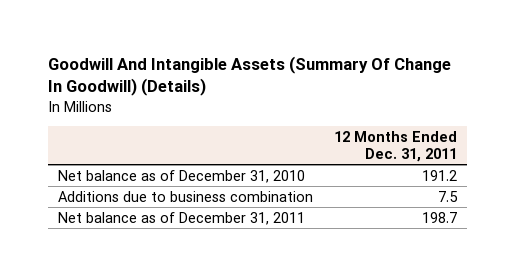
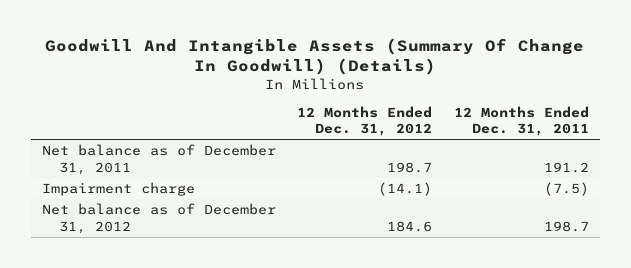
none -> [297,105,433,137] 12 Months Ended Dec. 31, 2012
[58,190,314,202] Additions due to business combination -> none
[58,169,306,183] Net balance as of December 31, 2010 -> [41,144,276,175] Net balance as of December 31, 2011
none -> [41,182,195,197] Impairment charge
[58,211,306,225] Net balance as of December 31, 2011 -> [41,203,276,234] Net balance as of December 31, 2012

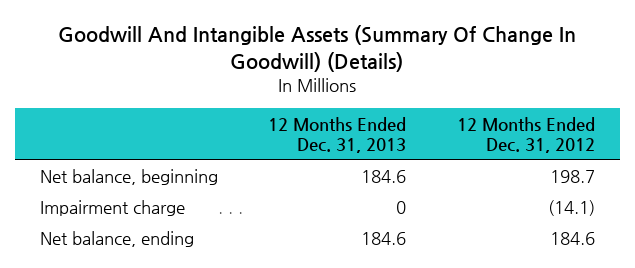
[453,105,589,137] 12 Months Ended Dec. 31, 2011 -> none
none -> [268,116,407,153] 12 Months Ended Dec. 31, 2013
[41,144,276,175] Net balance as of December 31, 2011 -> [39,168,218,185] Net balance, beginning
[41,203,276,234] Net balance as of December 31, 2012 -> [39,230,194,247] Net balance, ending

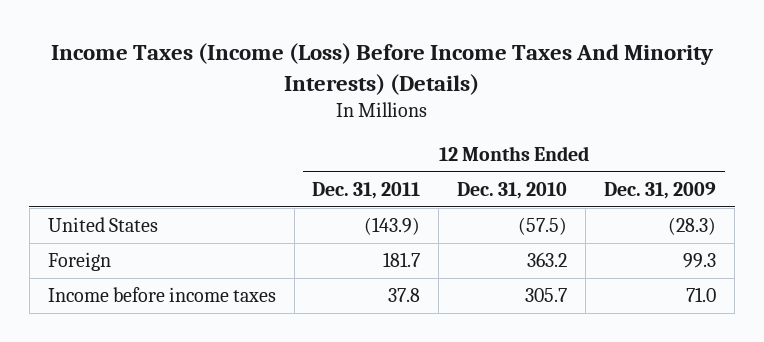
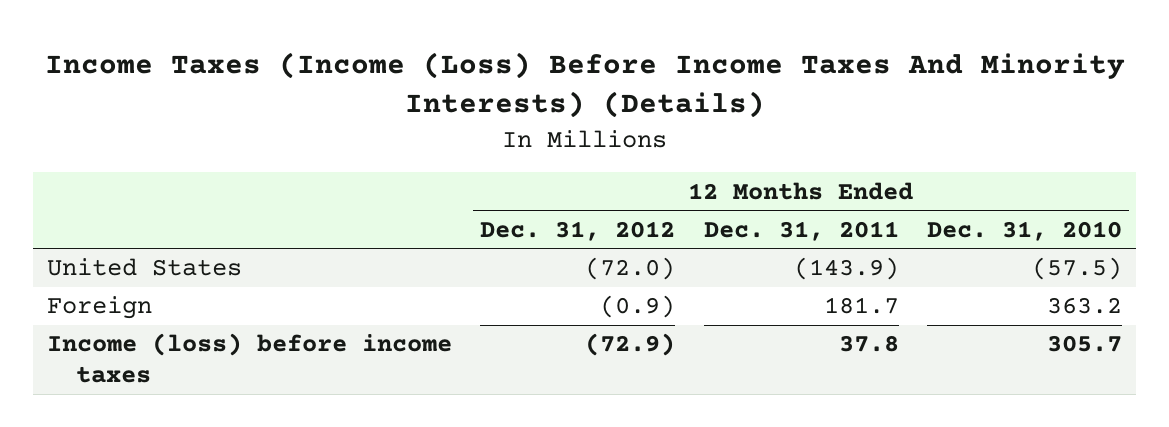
[604,181,717,199] Dec. 31, 2009 -> none
none -> [480,220,676,241] Dec. 31, 2012
[47,287,276,303] Income before income taxes -> [47,333,453,384] Income (loss) before income taxes

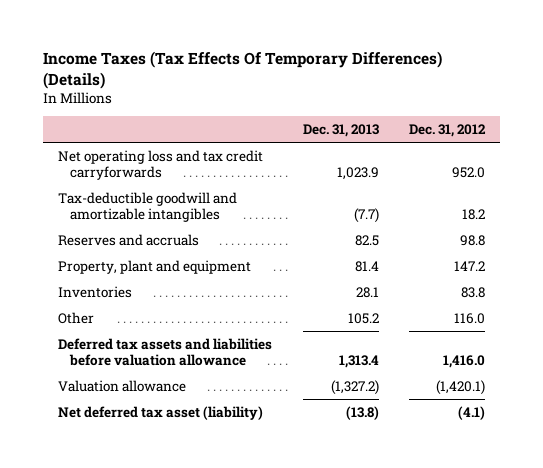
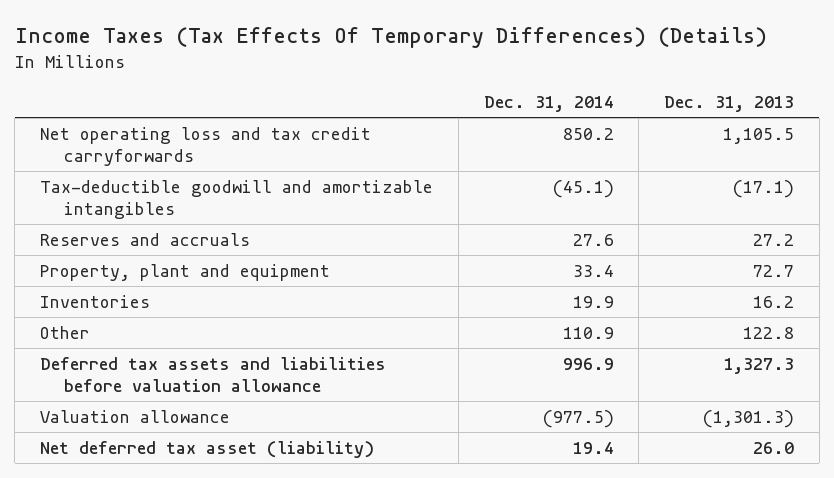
[408,124,486,138] Dec. 31, 2012 -> none
none -> [483,95,614,112] Dec. 31, 2014
[336,167,379,181] 1,023.9 -> [723,127,795,144] 1,105.5
[353,208,379,224] (7.7) -> [733,179,795,198] (17.1)
[354,234,379,246] 82.5 -> [753,233,795,246] 27.2
[354,260,379,272] 81.4 -> [753,264,795,277] 72.7
[355,286,379,298] 28.1 -> [753,295,795,308] 16.2
[347,312,379,324] 105.2 -> [743,326,795,339] 122.8
[338,355,379,369] 1,313.4 -> [724,357,795,374] 1,327.3
[330,379,379,395] (1,327.2) -> [703,409,795,428] (1,301.3)
[345,405,379,420] (13.8) -> [753,441,795,454] 26.0

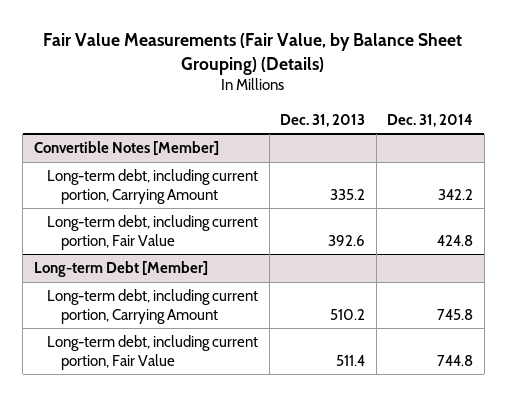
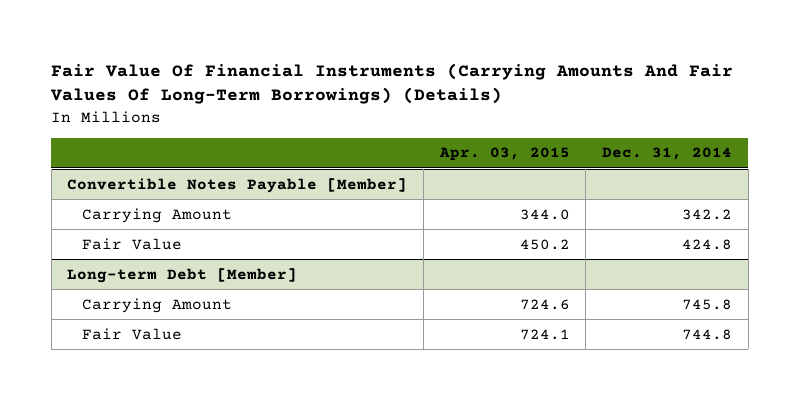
[43,33,463,75] Fair Value Measurements (Fair Value, by Balance Sheet Grouping) (Details) -> [50,62,734,105] Fair Value Of Financial Instruments (Carrying Amounts And Fair Values Of Long-Term Borrowings) (Details)
[280,113,366,127] Dec. 31, 2013 -> none
none -> [438,147,570,162] Apr. 03, 2015
[33,141,219,156] Convertible Notes [Member] -> [67,177,408,193] Convertible Notes Payable [Member]
[47,169,259,204] Long-term debt, including current portion, Carrying Amount -> [82,207,233,223] Carrying Amount
[47,215,259,250] Long-term debt, including current portion, Fair Value -> [82,237,183,250] Fair Value
[47,289,259,324] Long-term debt, including current portion, Carrying Amount -> [82,297,233,313] Carrying Amount
[47,335,259,370] Long-term debt, including current portion, Fair Value -> [82,327,183,340] Fair Value

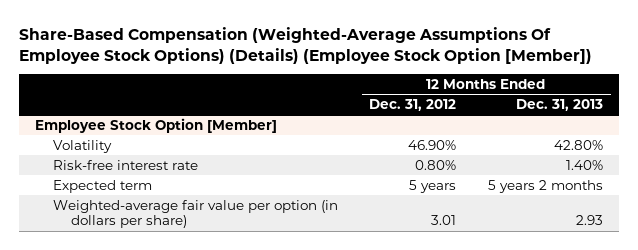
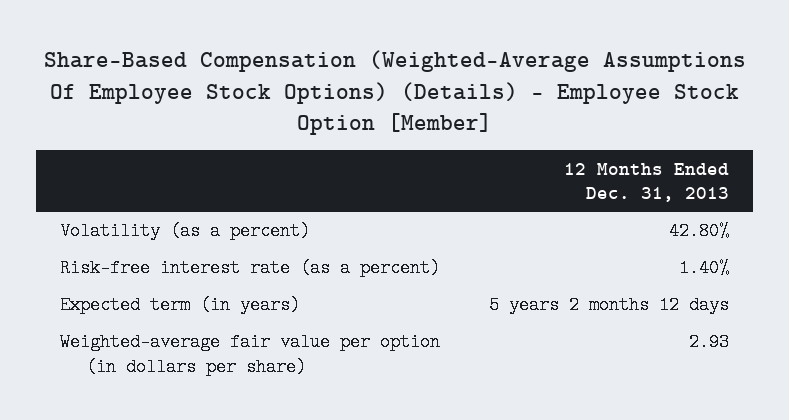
[18,26,592,64] Share-Based Compensation (Weighted-Average Assumptions Of Employee Stock Options) (Details) (Employee Stock Option [Member]) -> [43,50,746,136] Share-Based Compensation (Weighted-Average Assumptions Of Employee Stock Options) (Details) - Employee Stock Option [Member]
[369,98,457,111] Dec. 31, 2012 -> none
[34,117,277,133] Employee Stock Option [Member] -> none
[52,139,112,153] Volatility -> [60,222,311,241] Volatility (as a percent)
[52,159,198,170] Risk-free interest rate -> [60,259,441,278] Risk-free interest rate (as a percent)
[52,179,152,193] Expected term -> [60,296,301,315] Expected term (in years)
[488,179,604,193] 5 years 2 months -> [488,296,729,315] 5 years 2 months 12 days

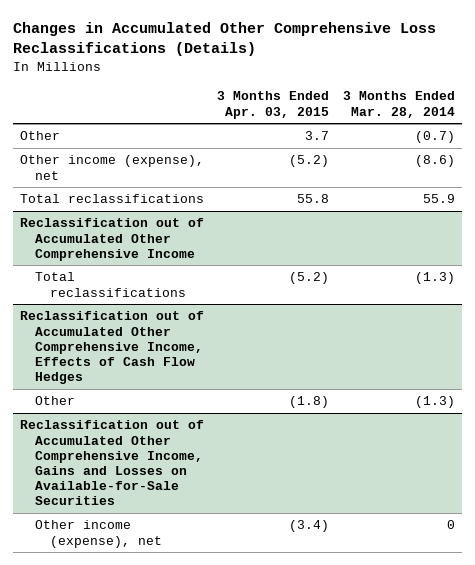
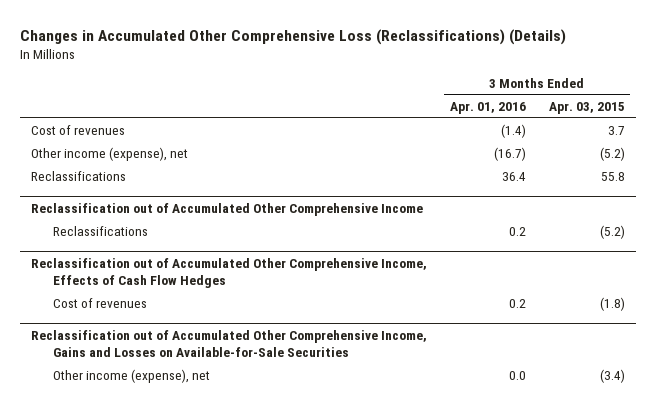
[12,22,436,57] Changes in Accumulated Other Comprehensive Loss Reclassifications (Details) -> [19,28,566,45] Changes in Accumulated Other Comprehensive Loss (Reclassifications) (Details)
[343,91,456,118] 3 Months Ended Mar. 28, 2014 -> none
none -> [449,102,526,115] Apr. 01, 2016
[19,131,60,141] Other -> [31,125,126,136] Cost of revenues
[19,194,204,204] Total reclassifications -> [31,171,127,182] Reclassifications
[34,272,186,297] Total reclassifications -> [52,226,148,237] Reclassifications
[34,396,75,406] Other -> [52,298,147,309] Cost of revenues

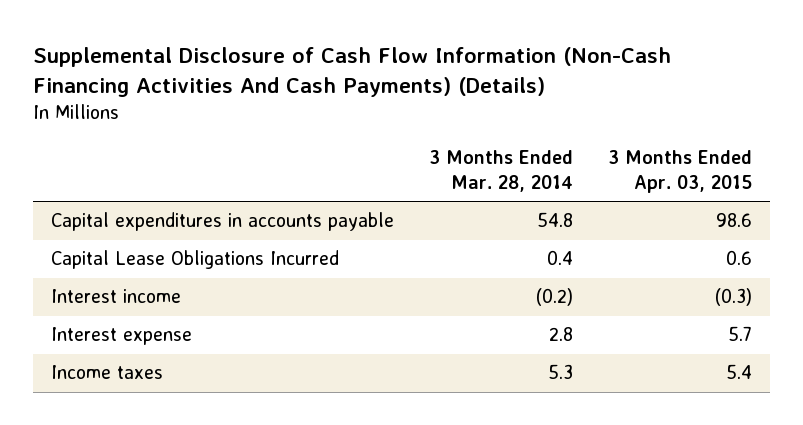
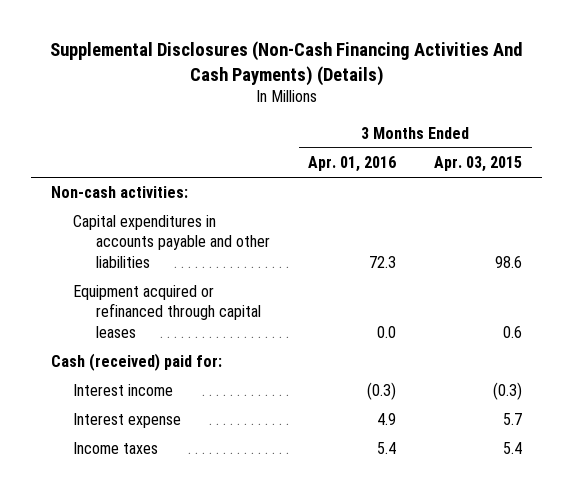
[33,47,672,98] Supplemental Disclosure of Cash Flow Information (Non-Cash Financing Activities And Cash Payments) (Details) -> [49,41,523,86] Supplemental Disclosures (Non-Cash Financing Activities And Cash Payments) (Details)
[428,150,573,193] 3 Months Ended Mar. 28, 2014 -> none
none -> [308,156,397,173] Apr. 01, 2016
none -> [50,186,188,199] Non-cash activities:
[50,212,394,232] Capital expenditures in accounts payable -> [73,215,270,268] Capital expenditures in accounts payable and other liabilities
[50,250,339,270] Capital Lease Obligations Incurred -> [73,285,261,338] Equipment acquired or refinanced through capital leases
none -> [50,353,222,372] Cash (received) paid for:

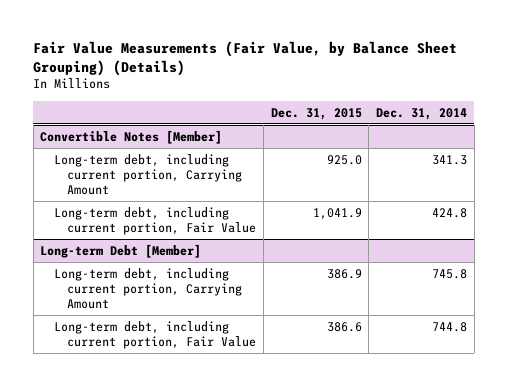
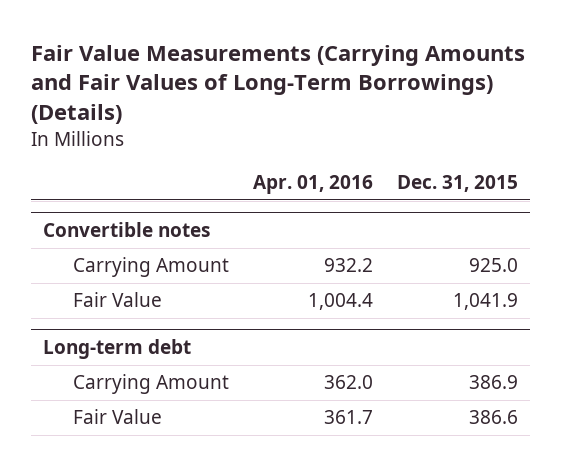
[33,40,458,76] Fair Value Measurements (Fair Value, by Balance Sheet Grouping) (Details) -> [31,44,526,124] Fair Value Measurements (Carrying Amounts and Fair Values of Long-Term Borrowings) (Details)
[375,107,467,120] Dec. 31, 2014 -> none
none -> [253,174,374,194] Apr. 01, 2016
[40,129,223,144] Convertible Notes [Member] -> [43,222,211,238] Convertible notes
[53,153,243,195] Long-term debt, including current portion, Carrying Amount -> [73,257,230,278] Carrying Amount
[53,206,257,235] Long-term debt, including current portion, Fair Value -> [73,292,163,308] Fair Value
[40,243,202,258] Long-term Debt [Member] -> [43,339,192,360] Long-term debt
[53,267,243,309] Long-term debt, including current portion, Carrying Amount -> [73,374,230,395] Carrying Amount
[53,320,257,349] Long-term debt, including current portion, Fair Value -> [73,409,163,425] Fair Value

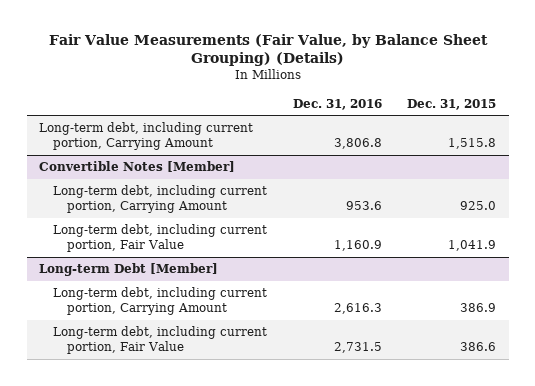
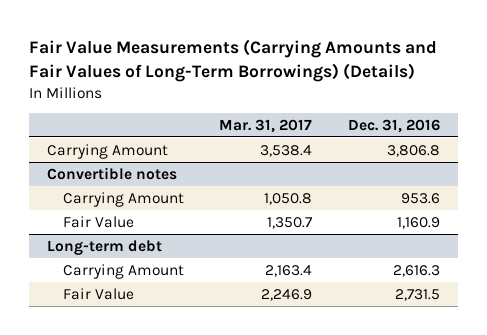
[48,34,488,67] Fair Value Measurements (Fair Value, by Balance Sheet Grouping) (Details) -> [29,39,438,82] Fair Value Measurements (Carrying Amounts and Fair Values of Long-Term Borrowings) (Details)
[406,98,496,110] Dec. 31, 2015 -> none
none -> [219,118,313,133] Mar. 31, 2017
[39,122,254,151] Long-term debt, including current portion, Carrying Amount -> [46,143,168,159] Carrying Amount
[39,161,236,173] Convertible Notes [Member] -> [46,166,177,180] Convertible notes
[53,185,268,214] Long-term debt, including current portion, Carrying Amount -> [62,191,184,207] Carrying Amount
[53,224,268,253] Long-term debt, including current portion, Fair Value -> [62,215,134,228] Fair Value
[39,263,219,277] Long-term Debt [Member] -> [46,239,162,255] Long-term debt
[53,287,268,316] Long-term debt, including current portion, Carrying Amount -> [62,263,184,279] Carrying Amount
[53,326,268,355] Long-term debt, including current portion, Fair Value -> [62,287,134,300] Fair Value

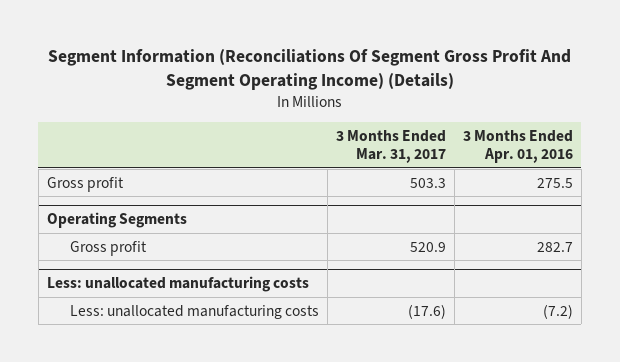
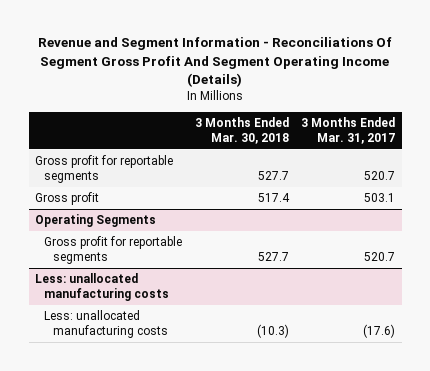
[47,49,571,90] Segment Information (Reconciliations Of Segment Gross Profit And Segment Operating Income) (Details) -> [38,37,393,88] Revenue and Segment Information - Reconciliations Of Segment Gross Profit And Segment Operating Income (Details)
[462,129,573,164] 3 Months Ended Apr. 01, 2016 -> none
none -> [194,117,289,145] 3 Months Ended Mar. 30, 2018
none -> [34,155,173,184] Gross profit for reportable segments
[409,177,446,188] 503.3 -> [364,193,396,203] 503.1
[69,240,147,256] Gross profit -> none
none -> [43,236,182,265] Gross profit for reportable segments

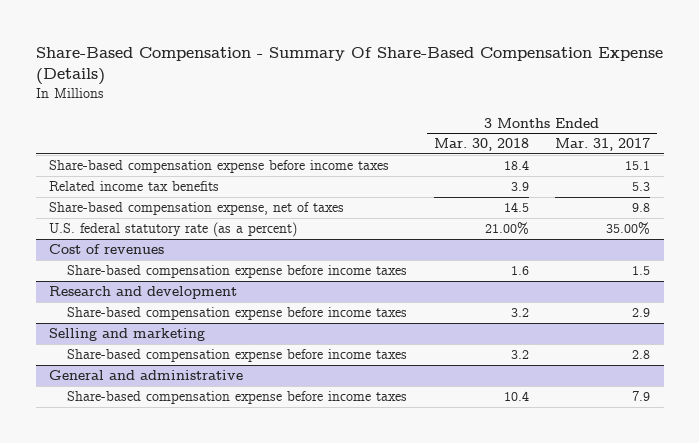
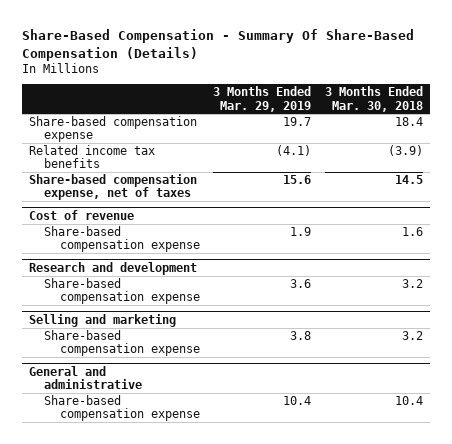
[35,46,663,86] Share-Based Compensation - Summary Of Share-Based Compensation Expense (Details) -> [22,29,415,61] Share-Based Compensation - Summary Of Share-Based Compensation (Details)
[555,138,651,152] Mar. 31, 2017 -> none
none -> [213,86,312,112] 3 Months Ended Mar. 29, 2019
[49,160,390,174] Share-based compensation expense before income taxes -> [29,116,198,143] Share-based compensation expense
[510,182,529,192] 3.9 -> [388,145,424,157] (3.9)
[49,222,298,238] U.S. federal statutory rate (as a percent) -> none
[49,244,165,255] Cost of revenues -> [29,209,135,220] Cost of revenue
[67,265,408,279] Share-based compensation expense before income taxes -> [44,226,200,253] Share-based compensation expense
[67,307,408,321] Share-based compensation expense before income taxes -> [44,278,200,305] Share-based compensation expense
[67,349,408,363] Share-based compensation expense before income taxes -> [44,330,200,357] Share-based compensation expense
[67,391,408,405] Share-based compensation expense before income taxes -> [44,395,200,422] Share-based compensation expense

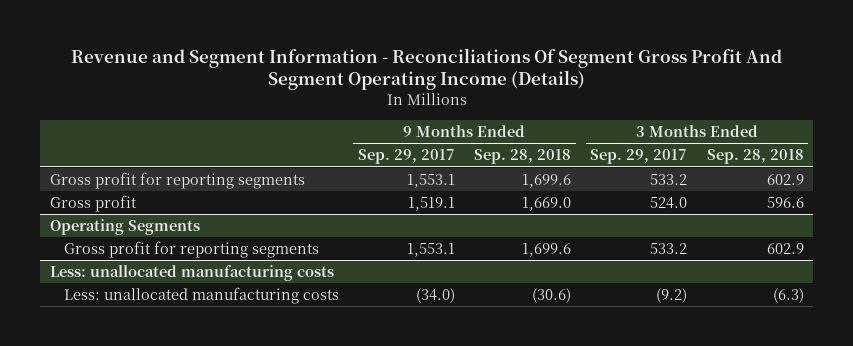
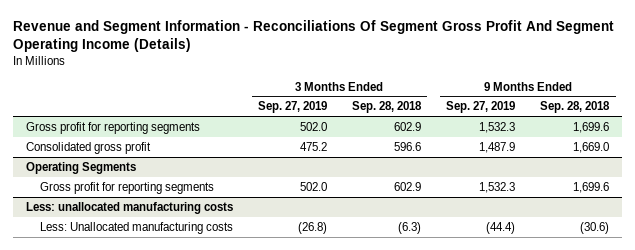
[357,149,455,165] Sep. 29, 2017 -> none
[590,149,688,165] Sep. 29, 2017 -> none
none -> [257,101,327,114] Sep. 27, 2019
none -> [446,101,516,114] Sep. 27, 2019
[49,195,137,213] Gross profit -> [25,141,151,154] Consolidated gross profit
[63,287,339,305] Less: unallocated manufacturing costs -> [39,221,233,234] Less: Unallocated manufacturing costs

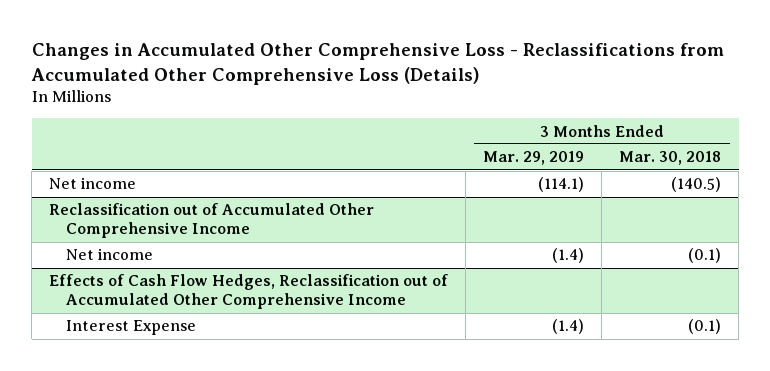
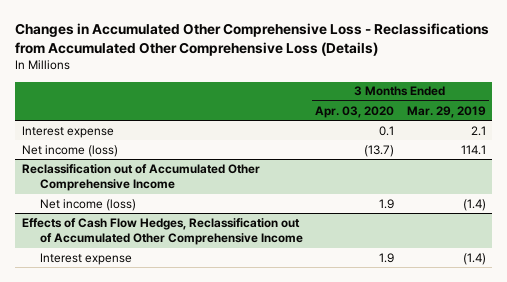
[619,151,722,166] Mar. 30, 2018 -> none
none -> [315,105,395,118] Apr. 03, 2020
none -> [21,125,114,138] Interest expense
[49,177,137,190] Net income -> [21,144,118,157] Net income (loss)
[538,177,585,193] (114.1) -> [460,144,486,155] 114.1
[66,248,154,261] Net income -> [39,198,136,211] Net income (loss)
[66,320,197,336] Interest Expense -> [39,252,132,265] Interest expense

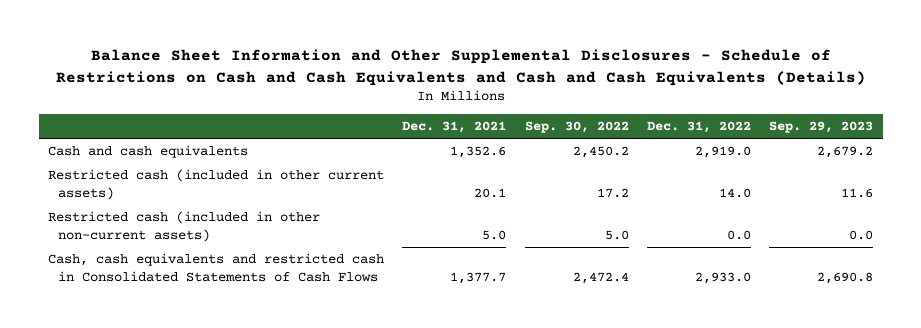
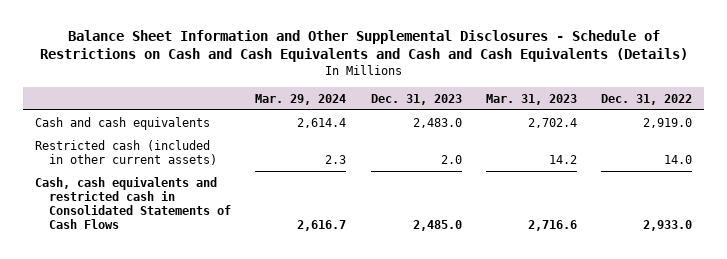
[402,121,507,134] Dec. 31, 2021 -> none
[524,121,629,134] Sep. 30, 2022 -> none
[769,121,874,134] Sep. 29, 2023 -> none
none -> [255,93,347,105] Mar. 29, 2024
none -> [370,93,462,105] Dec. 31, 2023
none -> [485,93,577,105] Mar. 31, 2023
[47,211,320,242] Restricted cash (included in other non-current assets) -> none

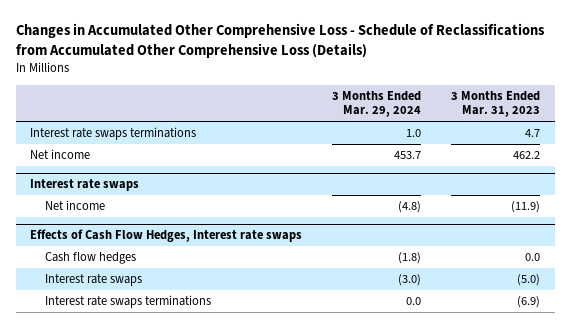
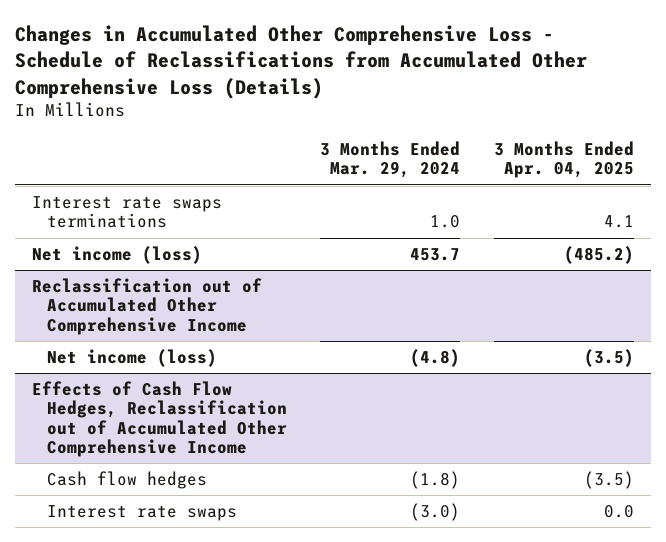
[451,90,541,118] 3 Months Ended Mar. 31, 2023 -> none
none -> [494,140,635,179] 3 Months Ended Apr. 04, 2025
[30,229,303,243] Effects of Cash Flow Hedges, Interest rate swaps -> none
[30,149,91,160] Net income -> [32,245,203,264] Net income (loss)
[30,179,140,192] Interest rate swaps -> [32,277,263,335] Reclassification out of Accumulated Other Comprehensive Income
[44,200,105,211] Net income -> [46,348,217,367] Net income (loss)
none -> [32,380,287,458] Effects of Cash Flow Hedges, Reclassification out of Accumulated Other Comprehensive Income
[44,295,211,309] Interest rate swaps terminations -> none

